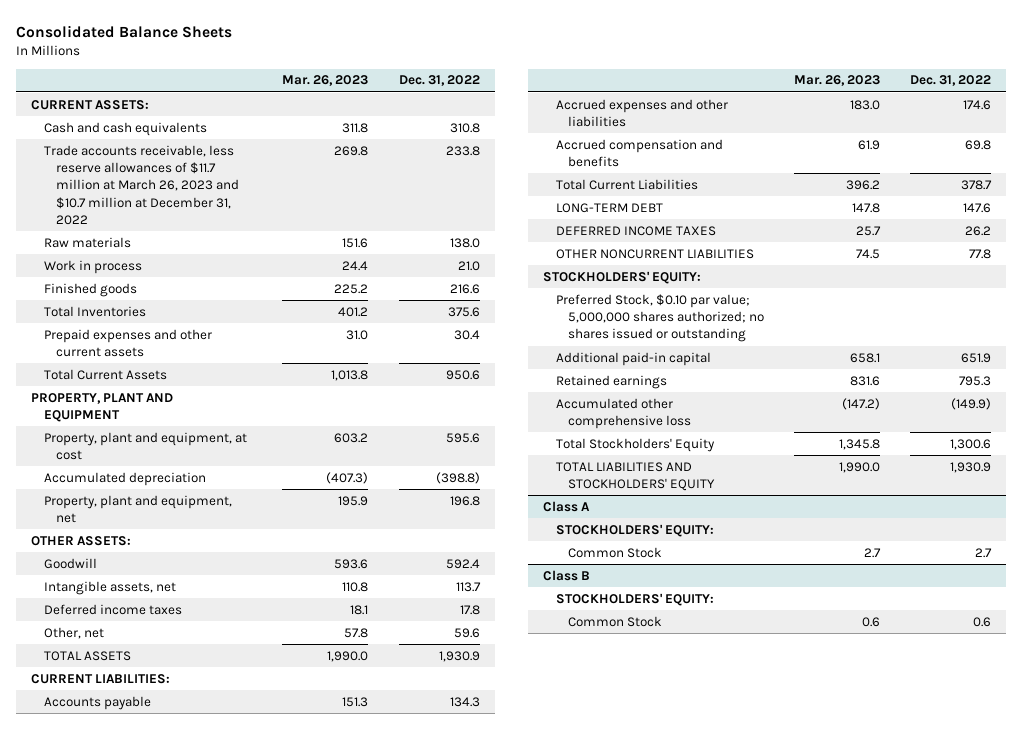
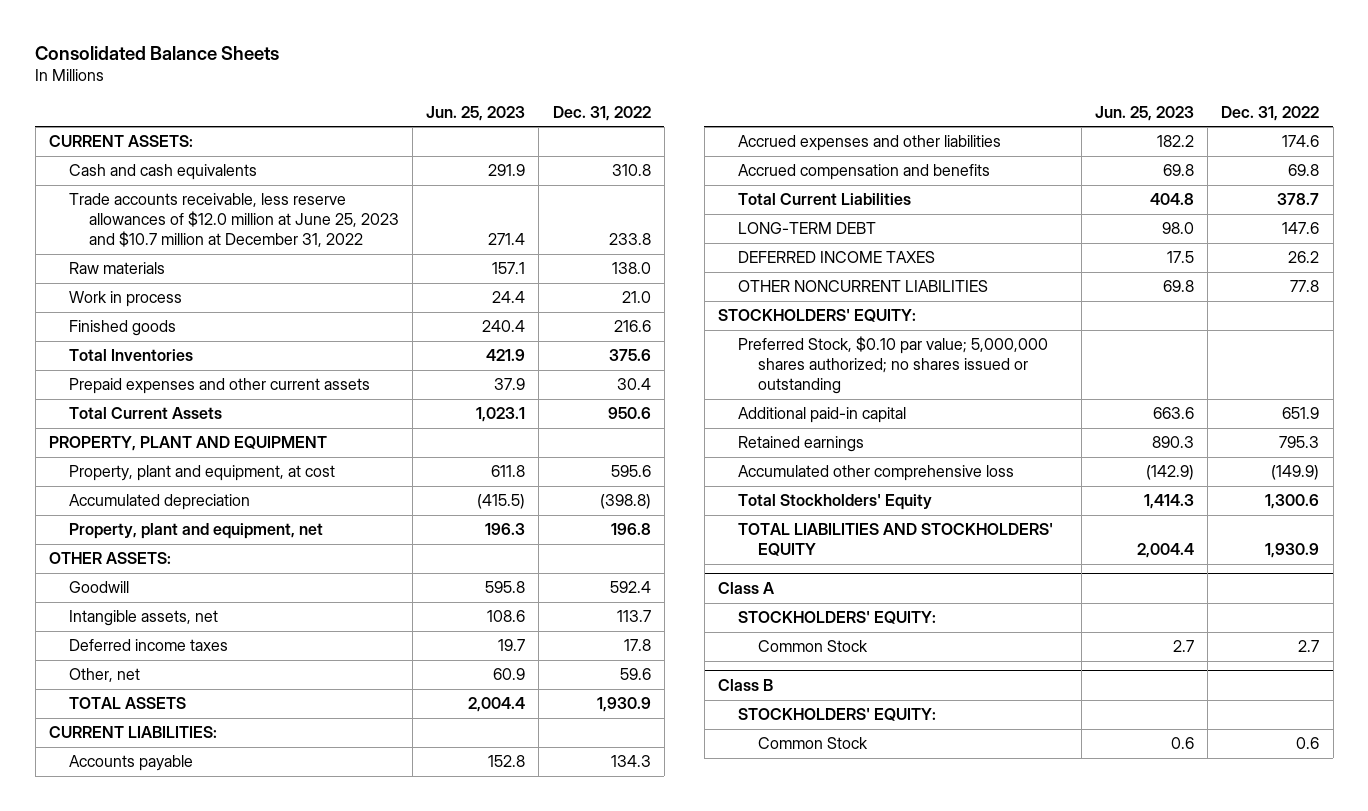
[282,75,369,87] Mar. 26, 2023 -> none
none -> [426,105,526,121] Jun. 25, 2023
[43,144,240,226] Trade accounts receivable, less reserve allowances of $11.7 million at March 26, 2023 and $10.7 million at December 31, 2022 -> [68,193,400,247] Trade accounts receivable, less reserve allowances of $12.0 million at June 25, 2023 and $10.7 million at December 31, 2022

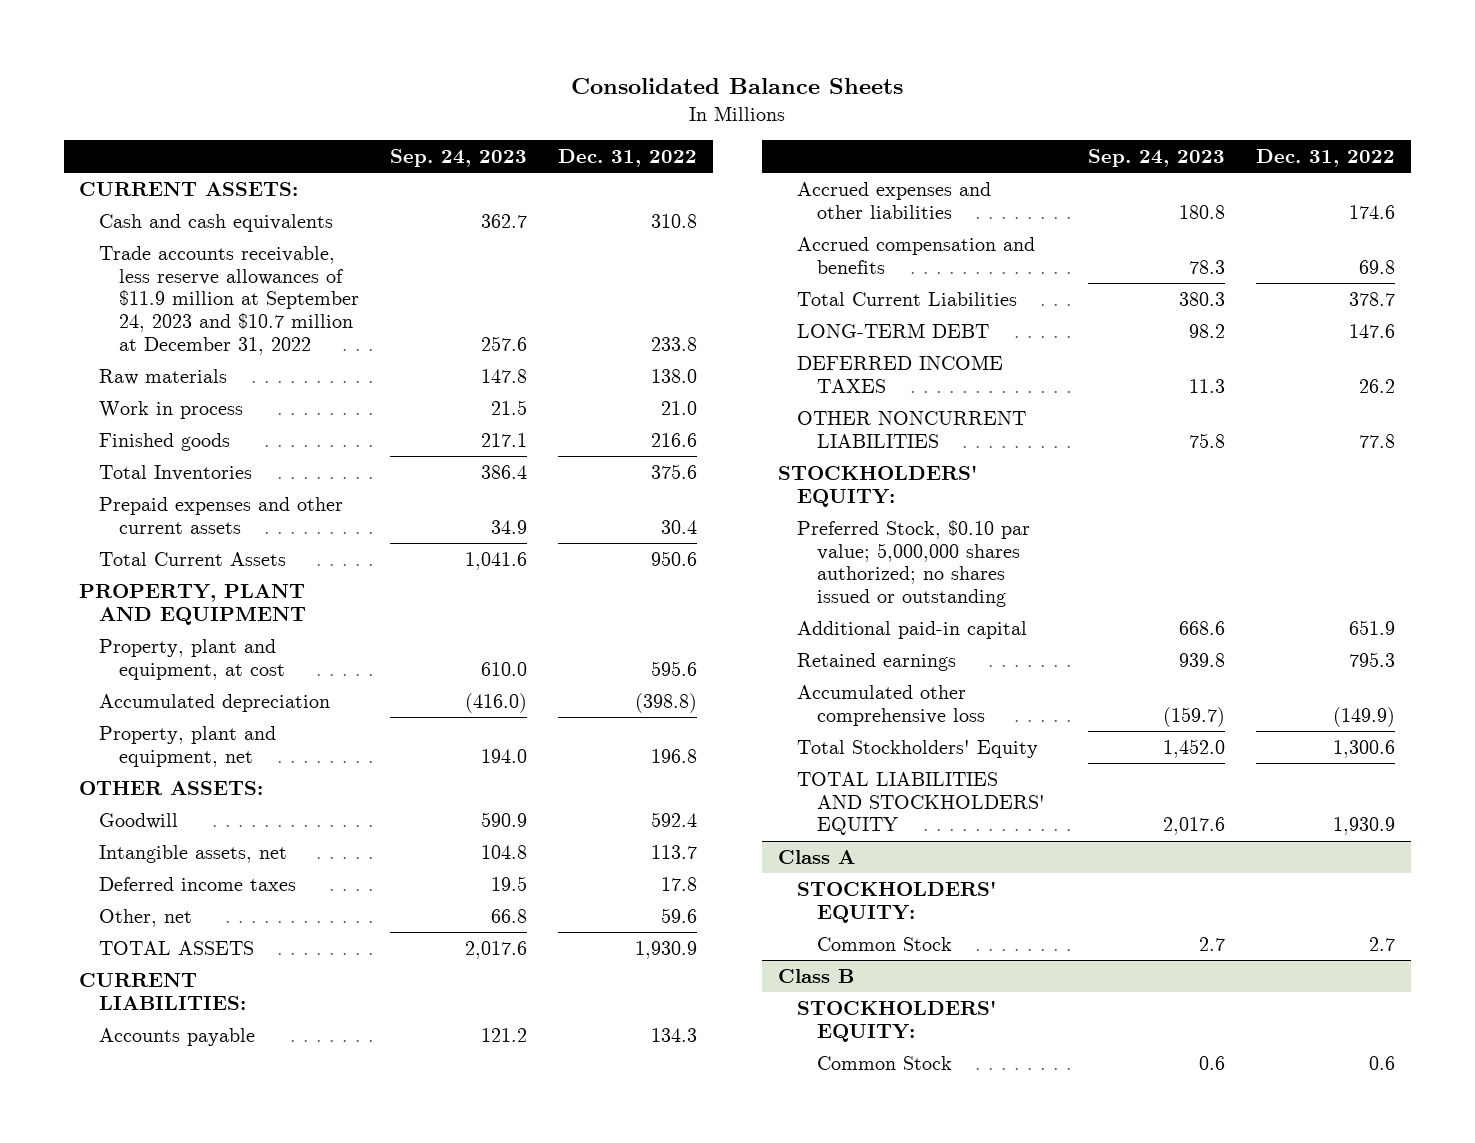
[426,105,526,121] Jun. 25, 2023 -> none
none -> [389,149,527,168] Sep. 24, 2023
[68,193,400,247] Trade accounts receivable, less reserve allowances of $12.0 million at June 25, 2023 and $10.7 million at December 31, 2022 -> [98,245,359,355] Trade accounts receivable, less reserve allowances of $11.9 million at September 24, 2023 and $10.7 million at December 31, 2022

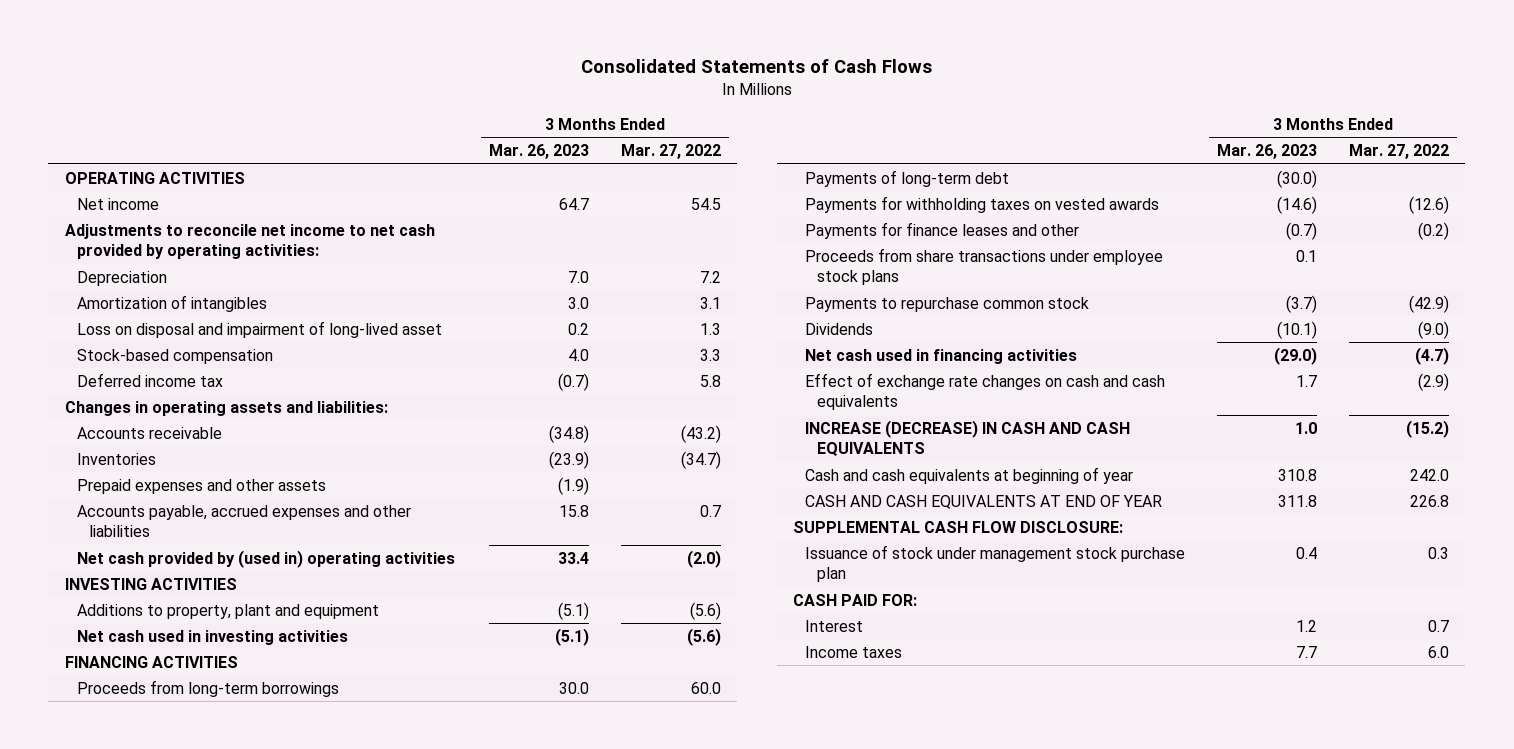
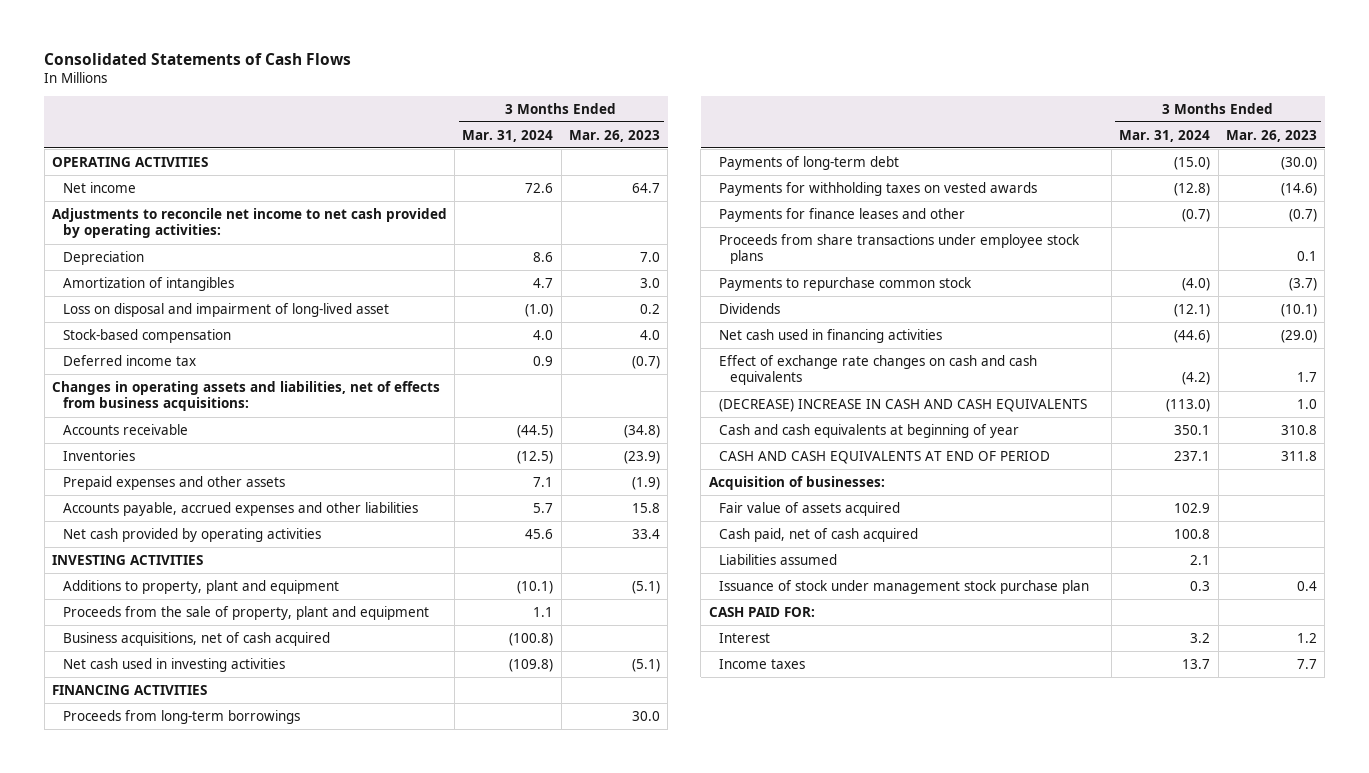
[620,144,721,160] Mar. 27, 2022 -> none
none -> [462,129,554,142] Mar. 31, 2024
[64,400,388,416] Changes in operating assets and liabilities: -> [51,380,440,412] Changes in operating assets and liabilities, net of effects from business acquisitions:
[76,549,455,568] Net cash provided by (used in) operating activities -> [62,527,321,542] Net cash provided by operating activities
none -> [62,605,429,620] Proceeds from the sale of property, plant and equipment
none -> [62,631,330,646] Business acquisitions, net of cash acquired
[804,419,1130,457] INCREASE (DECREASE) IN CASH AND CASH EQUIVALENTS -> [719,398,1088,412] (DECREASE) INCREASE IN CASH AND CASH EQUIVALENTS
[792,520,1123,533] SUPPLEMENTAL CASH FLOW DISCLOSURE: -> none
[804,494,1162,509] CASH AND CASH EQUIVALENTS AT END OF YEAR -> [719,450,1051,464] CASH AND CASH EQUIVALENTS AT END OF PERIOD
none -> [708,475,885,490] Acquisition of businesses:
none -> [719,501,901,516] Fair value of assets acquired
none -> [719,527,919,542] Cash paid, net of cash acquired
none -> [719,553,838,565] Liabilities assumed

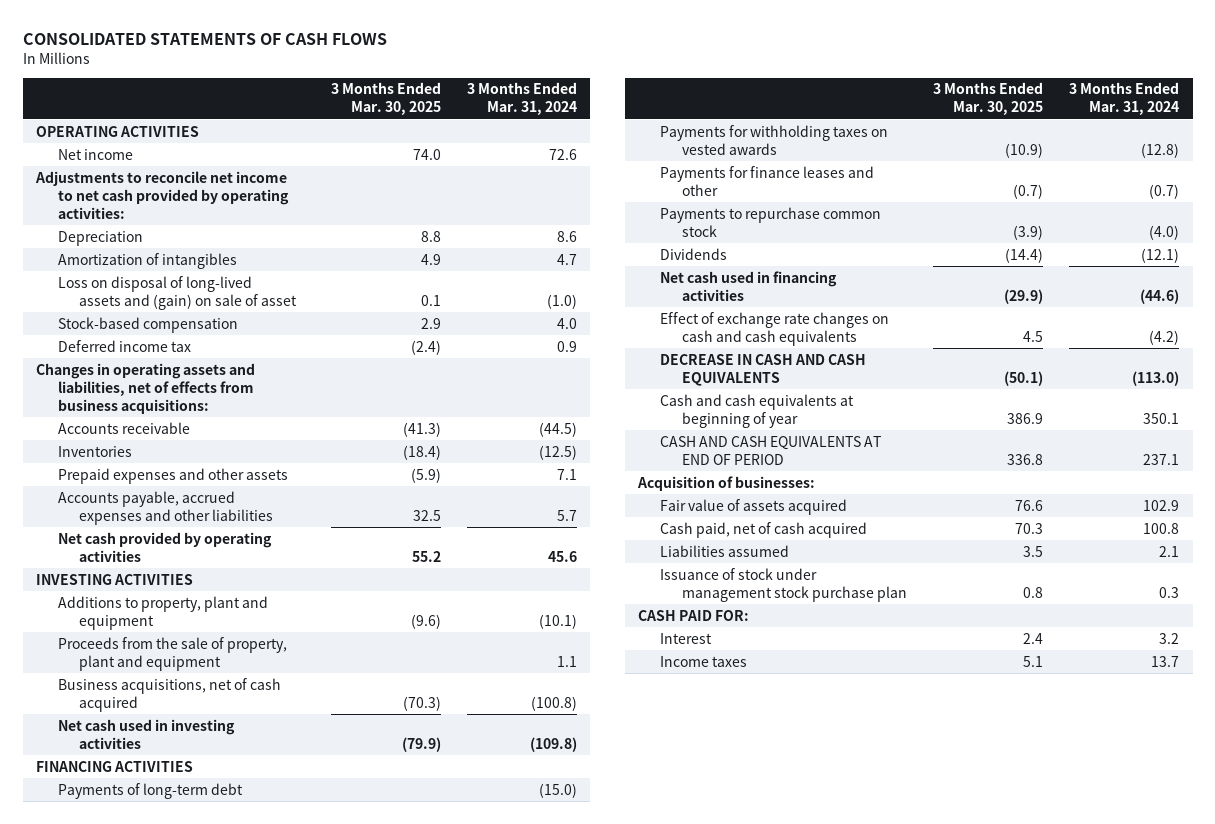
[44,52,352,65] Consolidated Statements of Cash Flows -> [22,32,387,45] CONSOLIDATED STATEMENTS OF CASH FLOWS
[568,129,660,142] Mar. 26, 2023 -> none
none -> [330,82,441,116] 3 Months Ended Mar. 30, 2025
[62,302,389,317] Loss on disposal and impairment of long-lived asset -> [57,275,298,310] Loss on disposal of long-lived assets and (gain) on sale of asset
[62,709,300,724] Proceeds from long-term borrowings -> none
[719,233,1081,265] Proceeds from share transactions under employee stock plans -> none
[719,398,1088,412] (DECREASE) INCREASE IN CASH AND CASH EQUIVALENTS -> [660,353,867,386] DECREASE IN CASH AND CASH EQUIVALENTS

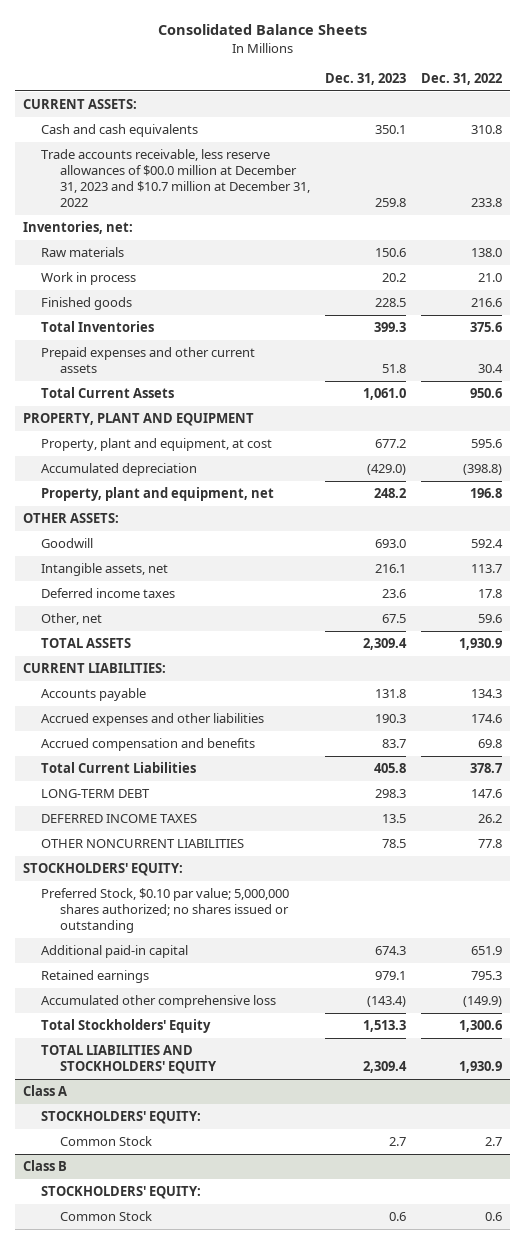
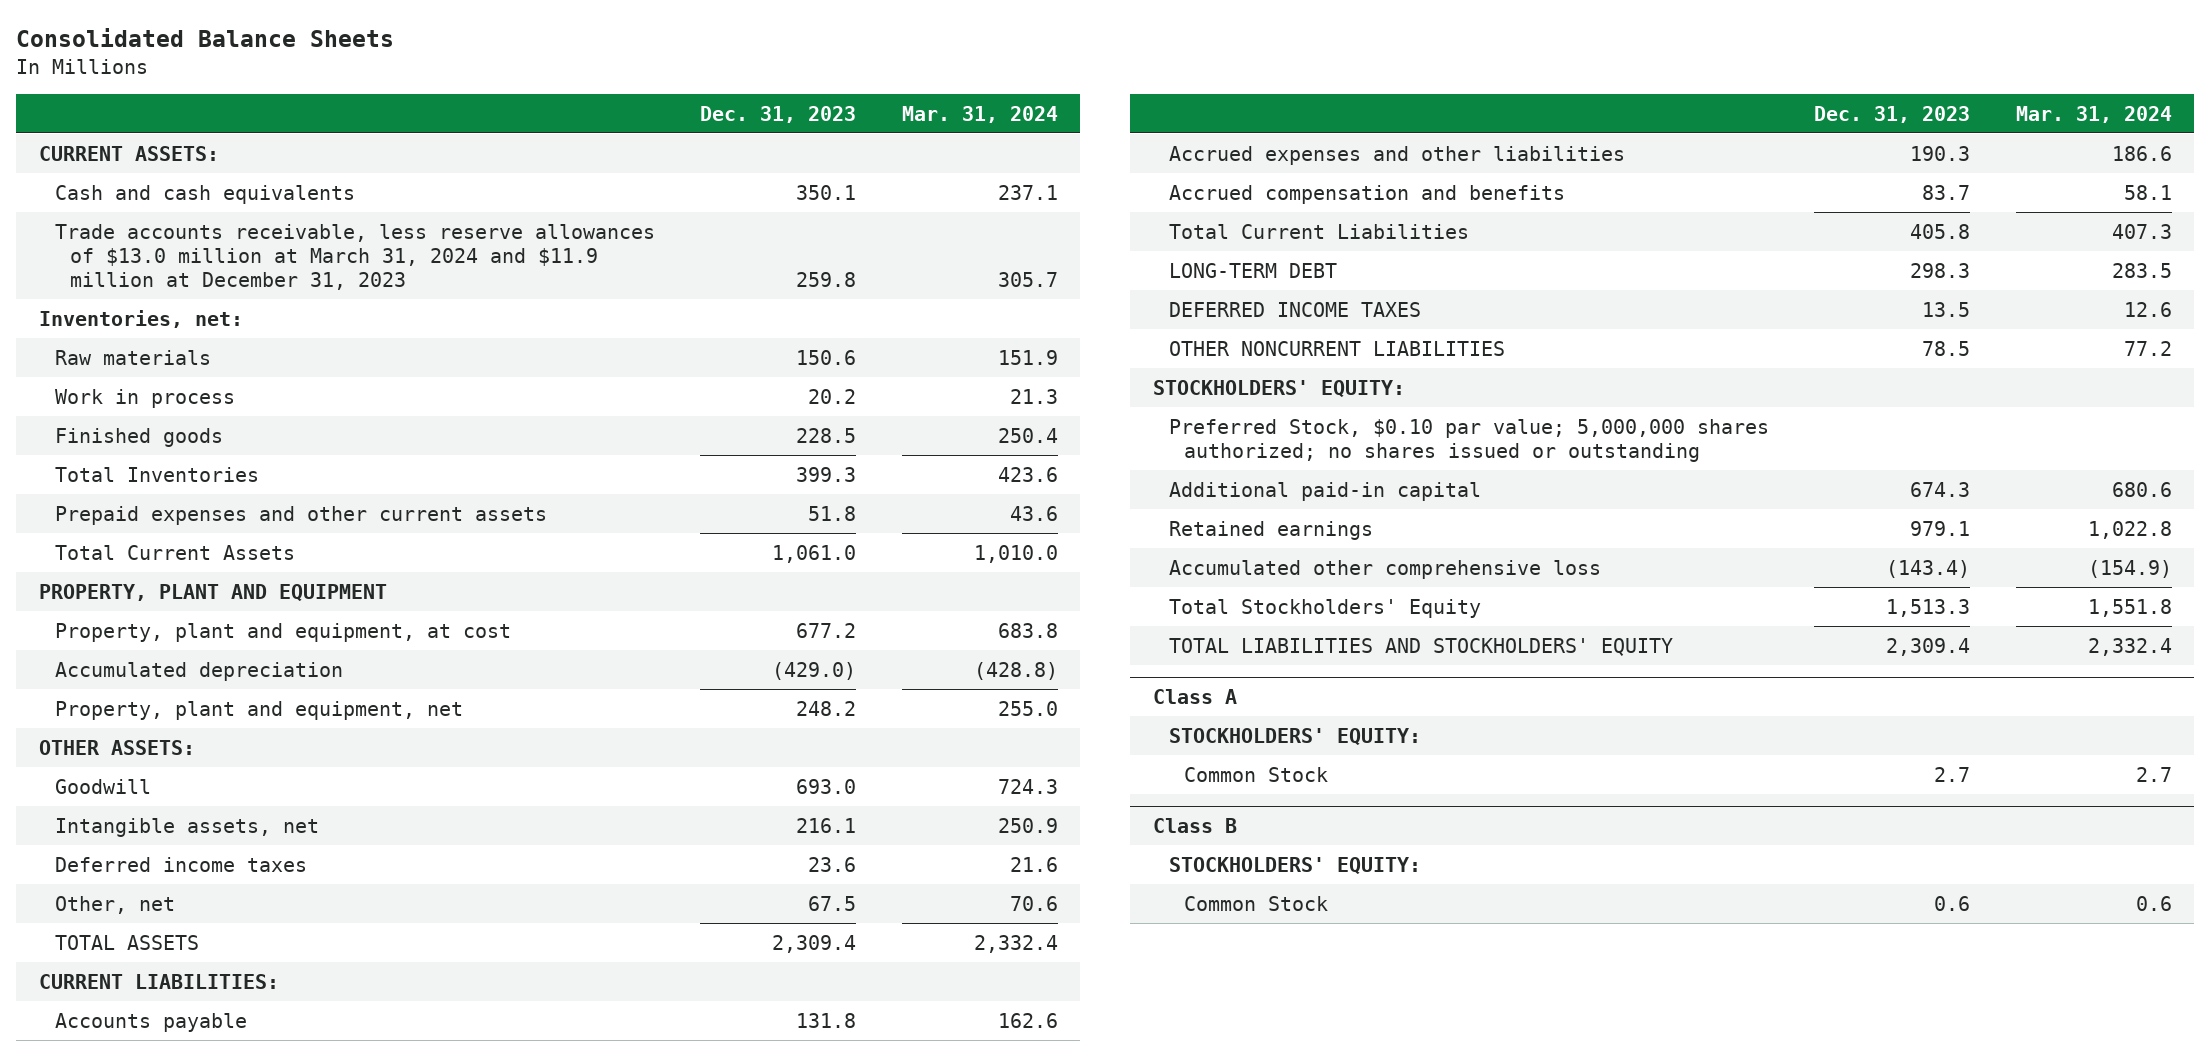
[421,72,503,85] Dec. 31, 2022 -> none
none -> [901,105,1058,123] Mar. 31, 2024
[41,149,310,208] Trade accounts receivable, less reserve allowances of $00.0 million at December 31, 2023 and $10.7 million at December 31, 2022 -> [54,223,655,291] Trade accounts receivable, less reserve allowances of $13.0 million at March 31, 2024 and $11.9 million at December 31, 2023

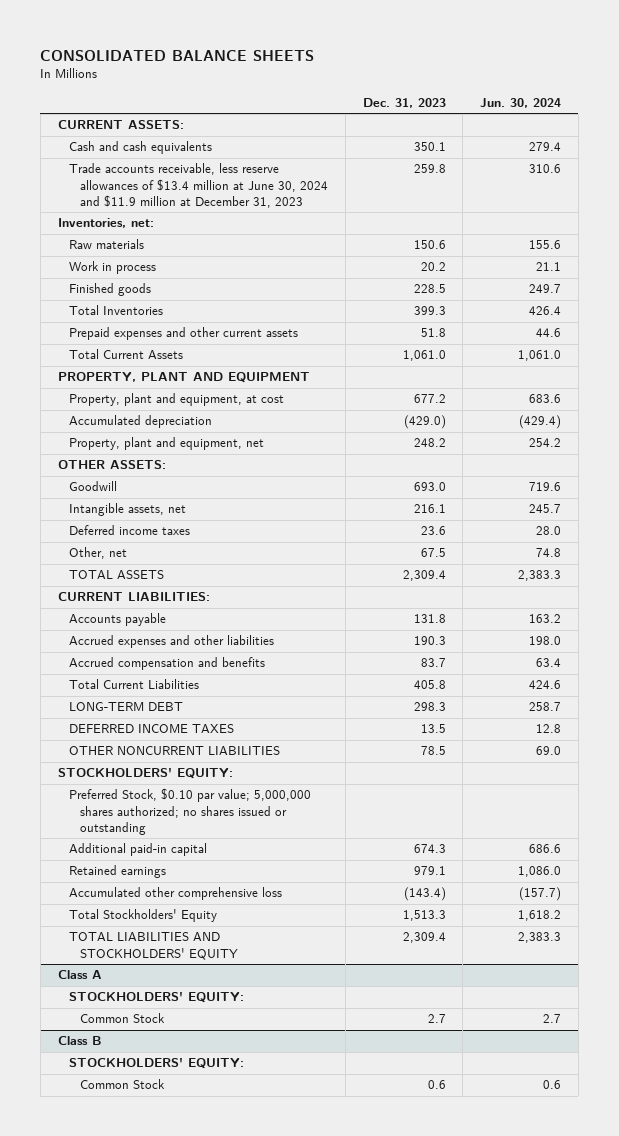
[16,28,395,48] Consolidated Balance Sheets -> [40,49,315,61] CONSOLIDATED BALANCE SHEETS
[901,105,1058,123] Mar. 31, 2024 -> none
none -> [480,97,562,108] Jun. 30, 2024
[54,223,655,291] Trade accounts receivable, less reserve allowances of $13.0 million at March 31, 2024 and $11.9 million at December 31, 2023 -> [68,163,329,208] Trade accounts receivable, less reserve allowances of $13.4 million at June 30, 2024 and $11.9 million at December 31, 2023

